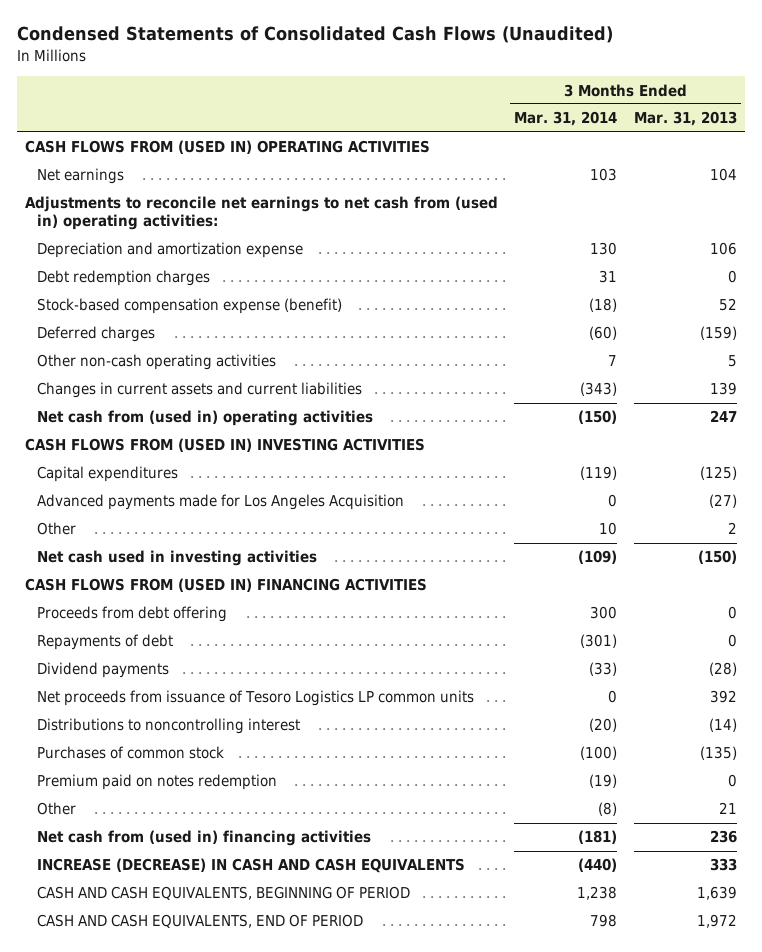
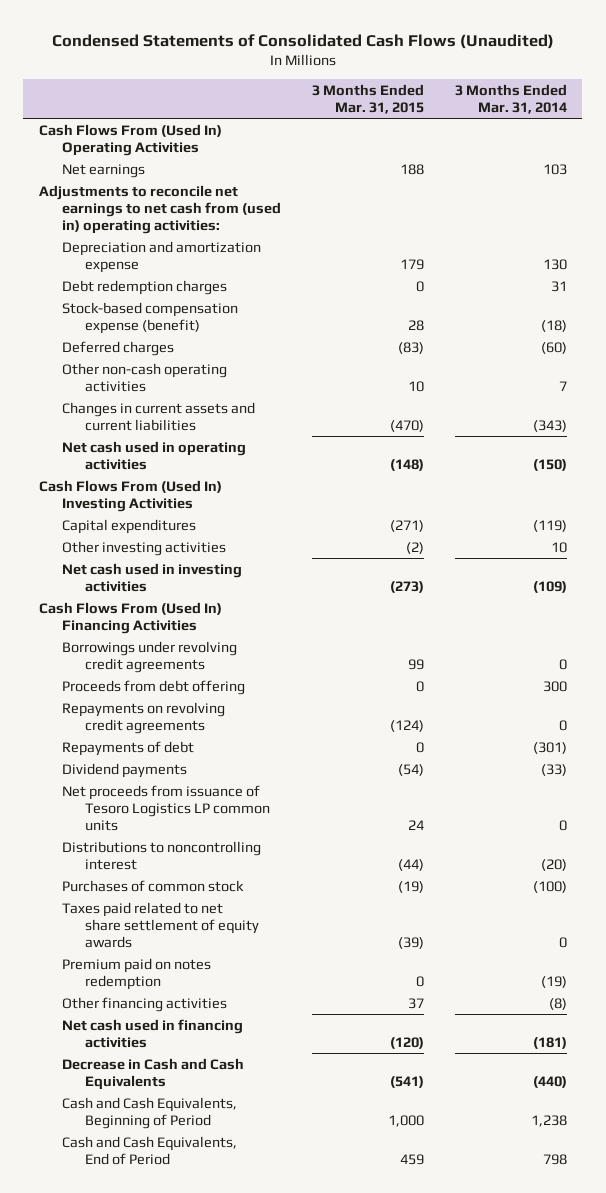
[634,111,738,127] Mar. 31, 2013 -> none
none -> [311,83,424,114] 3 Months Ended Mar. 31, 2015
[24,140,430,155] CASH FLOWS FROM (USED IN) OPERATING ACTIVITIES -> [38,123,222,156] Cash Flows From (Used In) Operating Activities
[36,410,373,427] Net cash from (used in) operating activities -> [61,440,246,470] Net cash used in operating activities
[24,438,425,453] CASH FLOWS FROM (USED IN) INVESTING ACTIVITIES -> [38,479,222,512] Cash Flows From (Used In) Investing Activities
[36,494,404,511] Advanced payments made for Los Angeles Acquisition -> none
[36,522,76,536] Other -> [61,540,226,556] Other investing activities
[24,578,427,593] CASH FLOWS FROM (USED IN) FINANCING ACTIVITIES -> [38,601,222,634] Cash Flows From (Used In) Financing Activities
none -> [61,640,237,673] Borrowings under revolving credit agreements
none -> [61,701,225,734] Repayments on revolving credit agreements
none -> [61,901,259,948] Taxes paid related to net share settlement of equity awards
[36,802,76,816] Other -> [61,996,227,1012] Other financing activities
[36,830,371,847] Net cash from (used in) financing activities -> [61,1018,243,1048] Net cash used in financing activities
[36,858,465,874] INCREASE (DECREASE) IN CASH AND CASH EQUIVALENTS -> [61,1057,244,1090] Decrease in Cash and Cash Equivalents
[36,886,410,901] CASH AND CASH EQUIVALENTS, BEGINNING OF PERIOD -> [61,1096,237,1129] Cash and Cash Equivalents, Beginning of Period
[36,914,363,929] CASH AND CASH EQUIVALENTS, END OF PERIOD -> [61,1135,237,1165] Cash and Cash Equivalents, End of Period

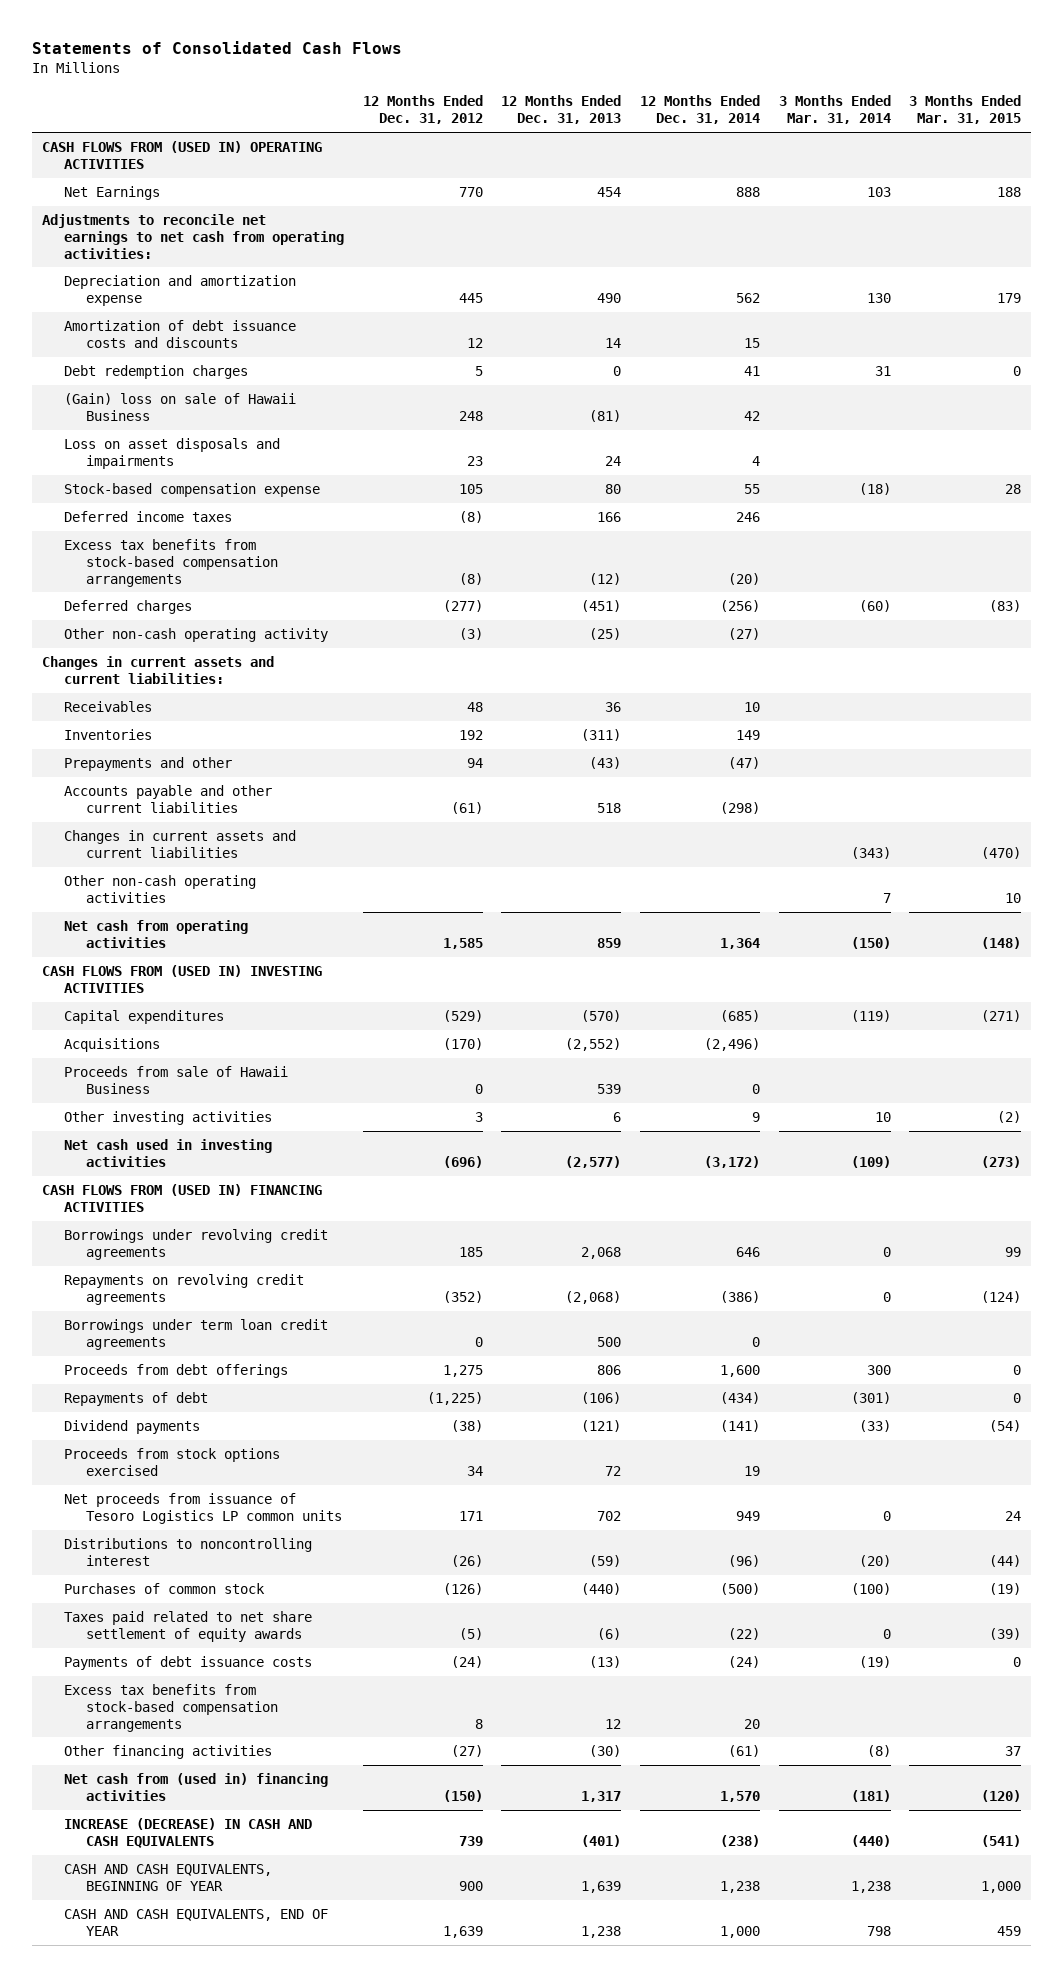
[51,33,554,49] Condensed Statements of Consolidated Cash Flows (Unaudited) -> [32,41,403,55] Statements of Consolidated Cash Flows
none -> [362,95,483,125] 12 Months Ended Dec. 31, 2012
none -> [501,95,622,125] 12 Months Ended Dec. 31, 2013
none -> [640,95,761,125] 12 Months Ended Dec. 31, 2014
[38,123,222,156] Cash Flows From (Used In) Operating Activities -> [41,141,322,169] CASH FLOWS FROM (USED IN) OPERATING ACTIVITIES
[61,163,145,178] Net earnings -> [63,186,160,201] Net Earnings
[38,184,281,234] Adjustments to reconcile net earnings to net cash from (used in) operating activities: -> [41,214,344,259] Adjustments to reconcile net earnings to net cash from operating activities:
none -> [63,320,296,348] Amortization of debt issuance costs and discounts
none -> [63,393,296,421] (Gain) loss on sale of Hawaii Business
none -> [63,438,280,469] Loss on asset disposals and impairments
[61,301,238,334] Stock-based compensation expense (benefit) -> [63,483,320,498] Stock-based compensation expense
none -> [63,511,232,523] Deferred income taxes
none -> [63,539,279,587] Excess tax benefits from stock-based compensation arrangements
none -> [63,628,328,643] Other non-cash operating activity
none -> [41,656,274,684] Changes in current assets and current liabilities:
none -> [63,701,152,713] Receivables
none -> [63,729,152,741] Inventories
none -> [63,757,232,772] Prepayments and other
none -> [63,785,272,813] Accounts payable and other current liabilities
[61,362,227,392] Other non-cash operating activities -> [63,875,256,903] Other non-cash operating activities
[61,440,246,470] Net cash used in operating activities -> [63,920,248,948] Net cash from operating activities
[38,479,222,512] Cash Flows From (Used In) Investing Activities -> [41,965,322,993] CASH FLOWS FROM (USED IN) INVESTING ACTIVITIES
none -> [63,1038,160,1053] Acquisitions
none -> [63,1066,288,1094] Proceeds from sale of Hawaii Business
[38,601,222,634] Cash Flows From (Used In) Financing Activities -> [41,1184,322,1212] CASH FLOWS FROM (USED IN) FINANCING ACTIVITIES
[61,679,245,695] Proceeds from debt offering -> none
none -> [63,1319,328,1350] Borrowings under term loan credit agreements
none -> [63,1364,288,1379] Proceeds from debt offerings
none -> [63,1448,280,1476] Proceeds from stock options exercised
[61,957,211,990] Premium paid on notes redemption -> [63,1656,312,1671] Payments of debt issuance costs
none -> [63,1684,279,1732] Excess tax benefits from stock-based compensation arrangements
[61,1018,243,1048] Net cash used in financing activities -> [63,1773,328,1801] Net cash from (used in) financing activities
[61,1057,244,1090] Decrease in Cash and Cash Equivalents -> [63,1818,312,1848] INCREASE (DECREASE) IN CASH AND CASH EQUIVALENTS
[61,1096,237,1129] Cash and Cash Equivalents, Beginning of Period -> [63,1864,272,1891] CASH AND CASH EQUIVALENTS, BEGINNING OF YEAR
[61,1135,237,1165] Cash and Cash Equivalents, End of Period -> [63,1909,328,1936] CASH AND CASH EQUIVALENTS, END OF YEAR

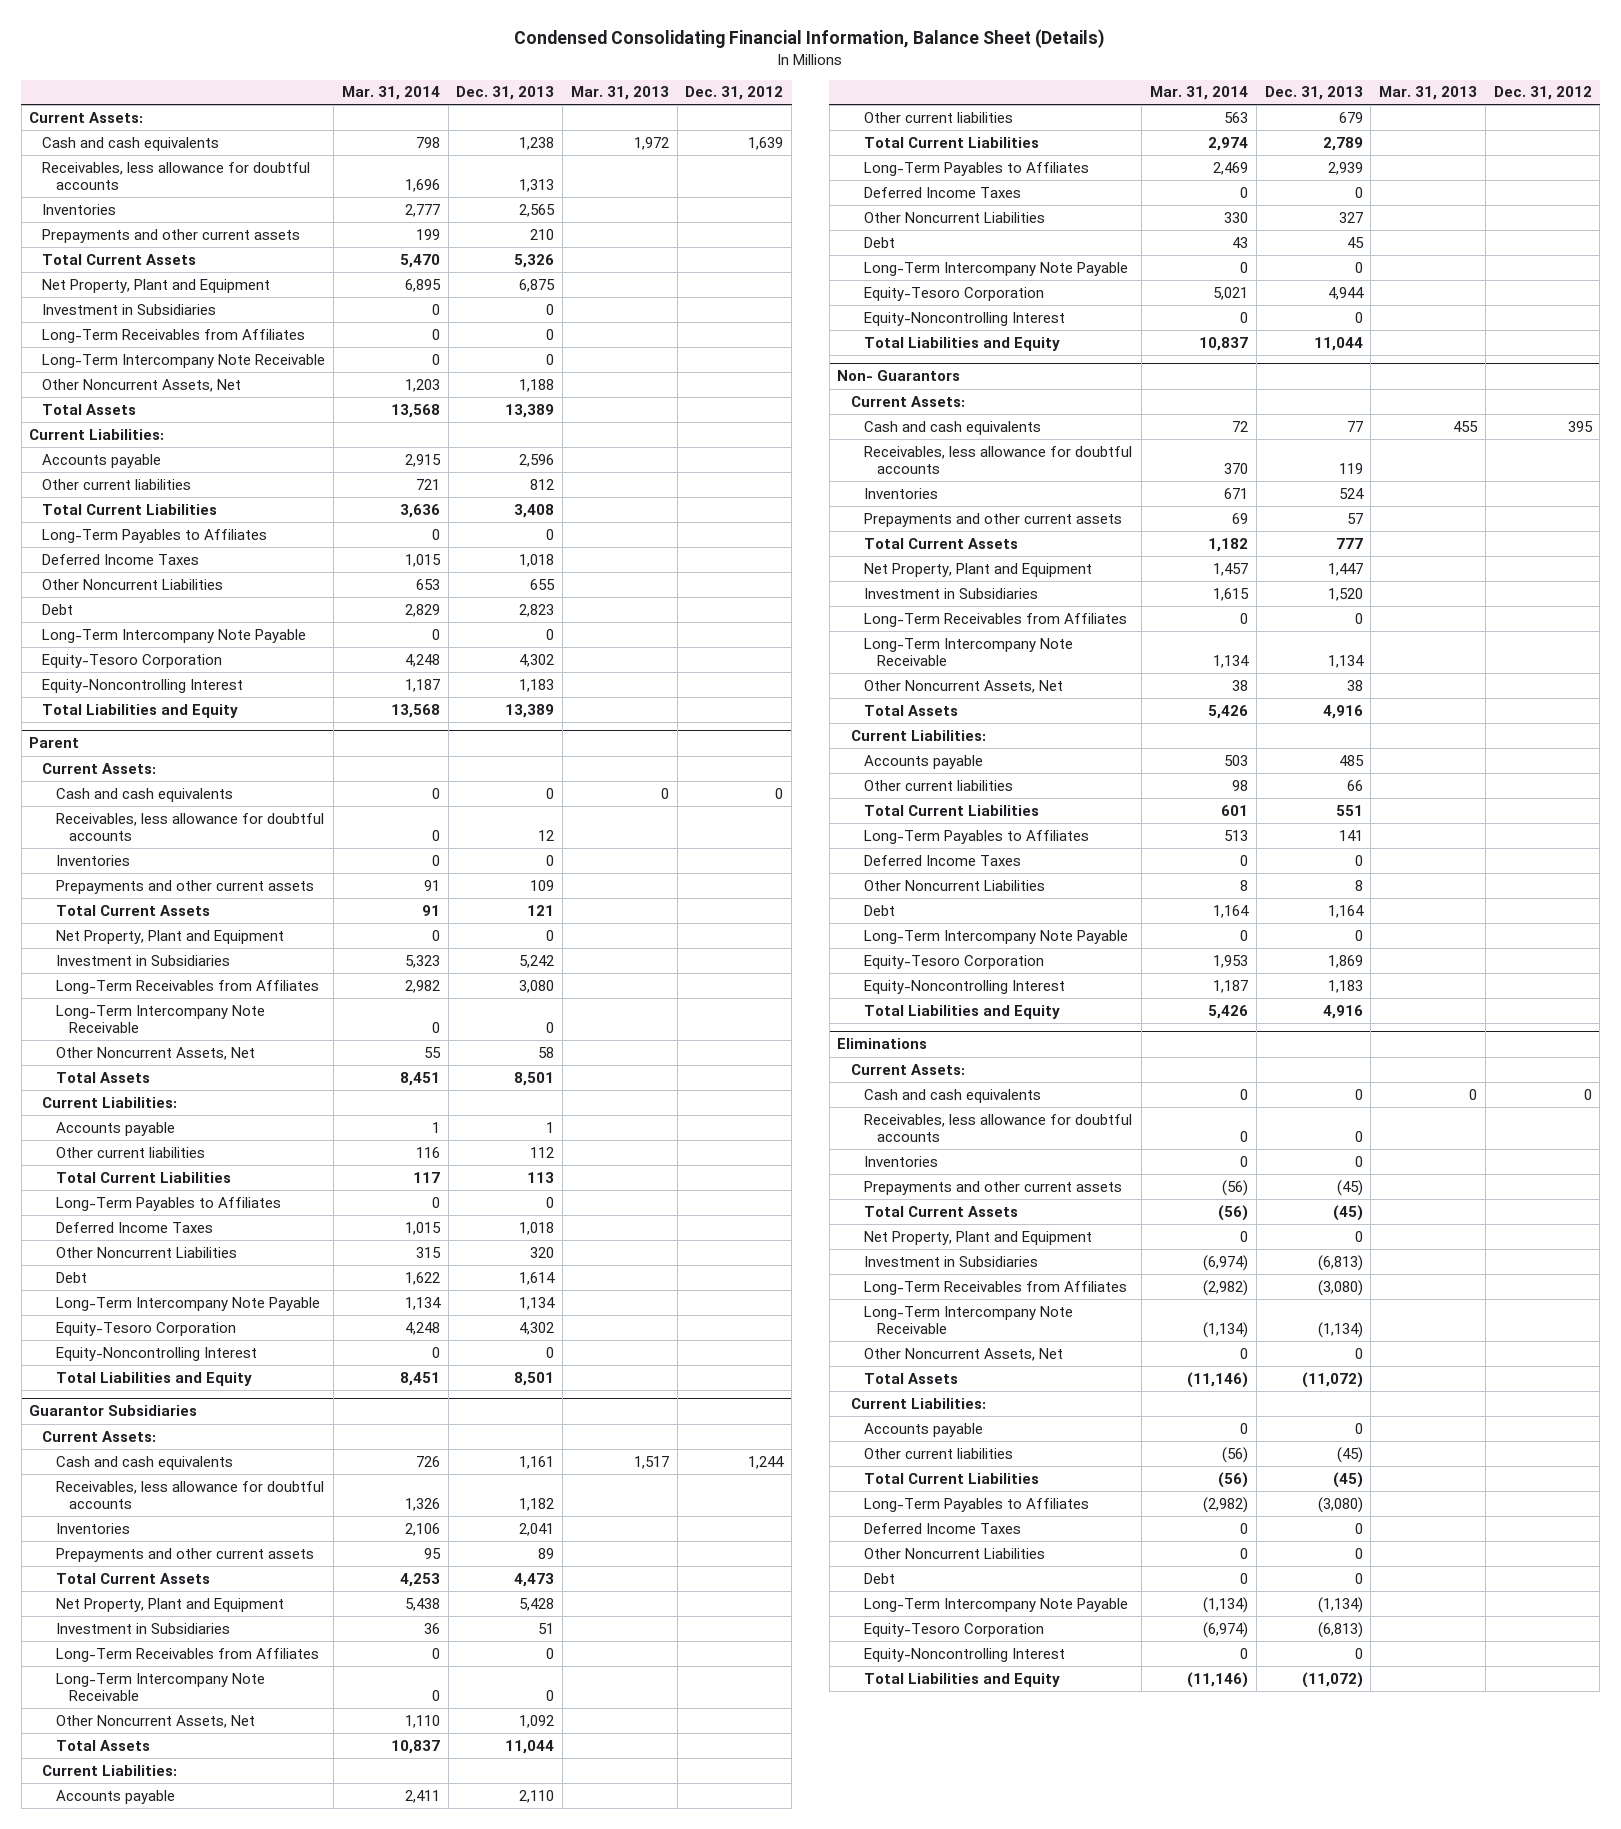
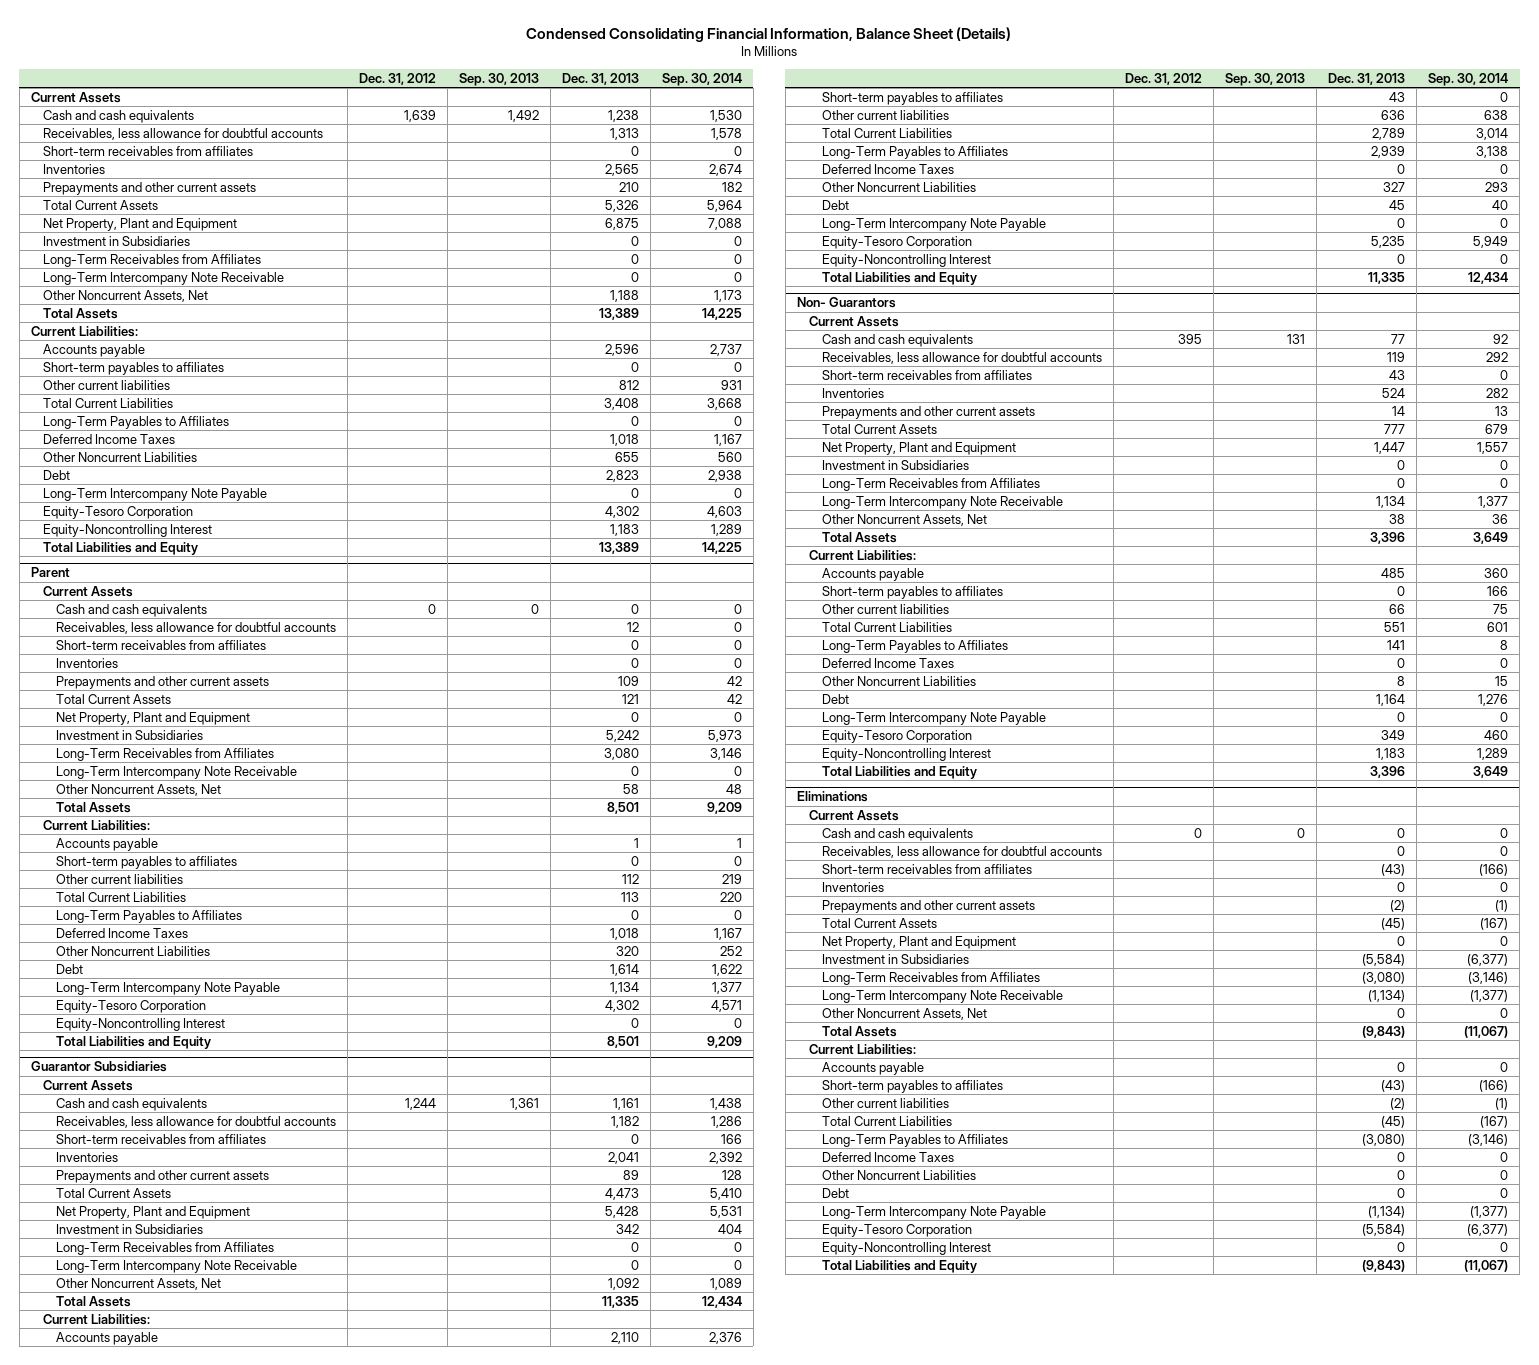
[341,86,440,101] Mar. 31, 2014 -> none
[570,86,669,101] Mar. 31, 2013 -> none
none -> [458,72,539,86] Sep. 30, 2013
none -> [661,72,742,86] Sep. 30, 2014
[29,111,144,123] Current Assets: -> [30,91,121,103] Current Assets
none -> [43,145,254,156] Short-term receivables from affiliates
none -> [43,361,225,375] Short-term payables to affiliates
[42,762,157,774] Current Assets: -> [43,585,134,597] Current Assets
none -> [55,639,266,650] Short-term receivables from affiliates
none -> [55,855,237,869] Short-term payables to affiliates
[42,1430,157,1442] Current Assets: -> [43,1079,134,1091] Current Assets
none -> [55,1133,266,1144] Short-term receivables from affiliates
[538,1622,555,1634] 51 -> [615,1223,639,1234] 342
[505,1739,555,1754] 11,044 -> [601,1295,639,1308] 11,335
none -> [822,91,1004,105] Short-term payables to affiliates
[1338,111,1363,123] 679 -> [1381,109,1406,120] 636
[1327,286,1364,300] 4,944 -> [1371,235,1406,248] 5,235
[1313,336,1363,351] 11,044 -> [1368,271,1406,284] 11,335
[850,395,965,407] Current Assets: -> [809,315,900,327] Current Assets
none -> [822,369,1033,380] Short-term receivables from affiliates
[1346,512,1363,524] 57 -> [1392,405,1406,416] 14
[1327,587,1363,601] 1,520 -> [1397,459,1406,470] 0
[1322,704,1363,719] 4,916 -> [1370,531,1406,544] 3,396
none -> [822,585,1004,599] Short-term payables to affiliates
[1327,954,1363,968] 1,869 -> [1381,729,1406,740] 349
[1322,1004,1363,1019] 4,916 -> [1370,765,1406,778] 3,396
[850,1063,965,1075] Current Assets: -> [809,809,900,821] Current Assets
none -> [822,863,1033,874] Short-term receivables from affiliates
[1336,1179,1363,1196] (45) -> [1390,899,1406,912] (2)
[1317,1254,1363,1271] (6,813) -> [1362,953,1406,966] (5,584)
[1301,1371,1363,1388] (11,072) -> [1362,1025,1406,1038] (9,843)
none -> [822,1079,1004,1093] Short-term payables to affiliates
[1336,1446,1363,1463] (45) -> [1390,1097,1406,1110] (2)
[1317,1621,1363,1638] (6,813) -> [1362,1223,1406,1236] (5,584)
[1301,1671,1363,1688] (11,072) -> [1362,1259,1406,1272] (9,843)

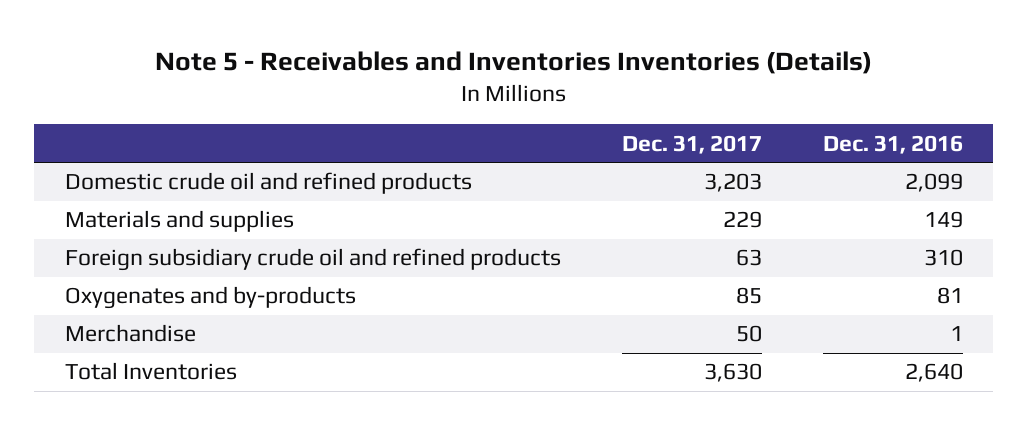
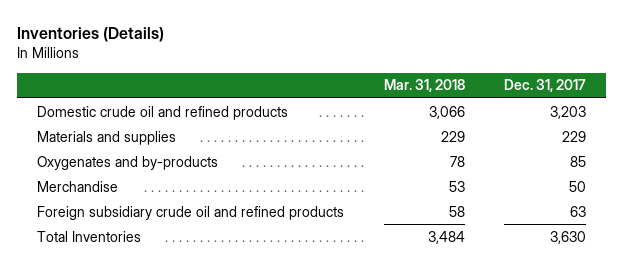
[154,51,872,75] Note 5 - Receivables and Inventories Inventories (Details) -> [17,27,165,43] Inventories (Details)
[822,134,963,154] Dec. 31, 2016 -> none
none -> [383,79,465,93] Mar. 31, 2018
[64,248,561,272] Foreign subsidiary crude oil and refined products -> [37,205,345,220] Foreign subsidiary crude oil and refined products

